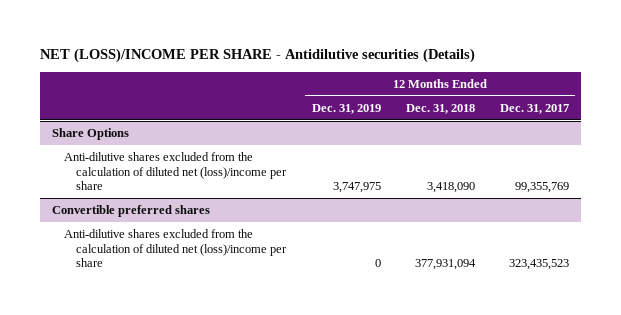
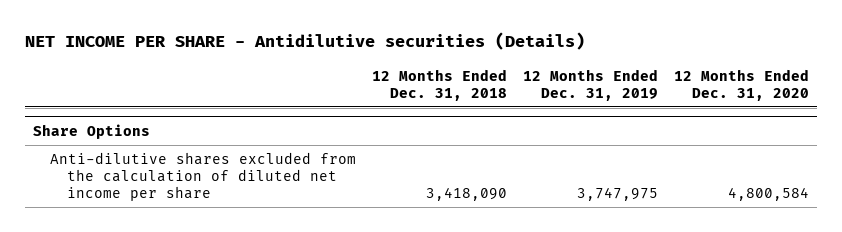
[39,48,475,64] NET (LOSS)/INCOME PER SHARE - Antidilutive securities (Details) -> [25,32,586,51] NET INCOME PER SHARE - Antidilutive securities (Details)
[499,103,569,114] Dec. 31, 2017 -> none
none -> [674,68,810,101] 12 Months Ended Dec. 31, 2020
[52,205,211,218] Convertible preferred shares -> none
[64,229,288,268] Anti-dilutive shares excluded from the calculation of diluted net (loss)/income per share -> none
[64,152,288,191] Anti-dilutive shares excluded from the calculation of diluted net (loss)/income per share -> [50,152,357,202] Anti-dilutive shares excluded from the calculation of diluted net income per share

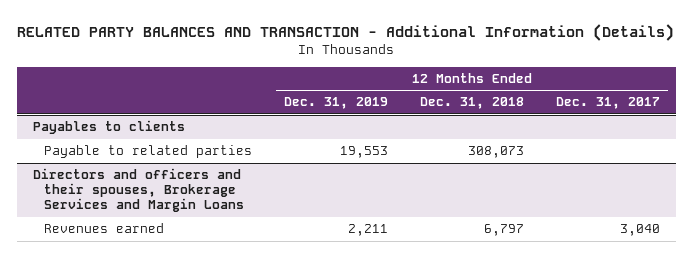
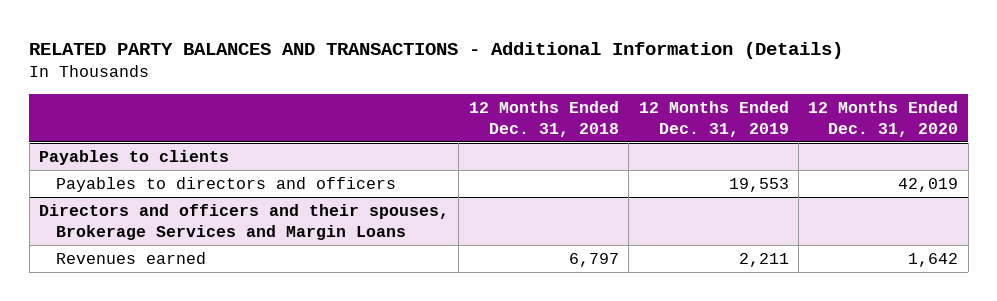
[17,23,675,41] RELATED PARTY BALANCES AND TRANSACTION - Additional Information (Details) -> [29,41,844,59] RELATED PARTY BALANCES AND TRANSACTIONS - Additional Information (Details)
[555,97,660,110] Dec. 31, 2017 -> none
none -> [808,100,959,137] 12 Months Ended Dec. 31, 2020
[43,145,252,159] Payable to related parties -> none
none -> [56,176,397,192] Payables to directors and officers

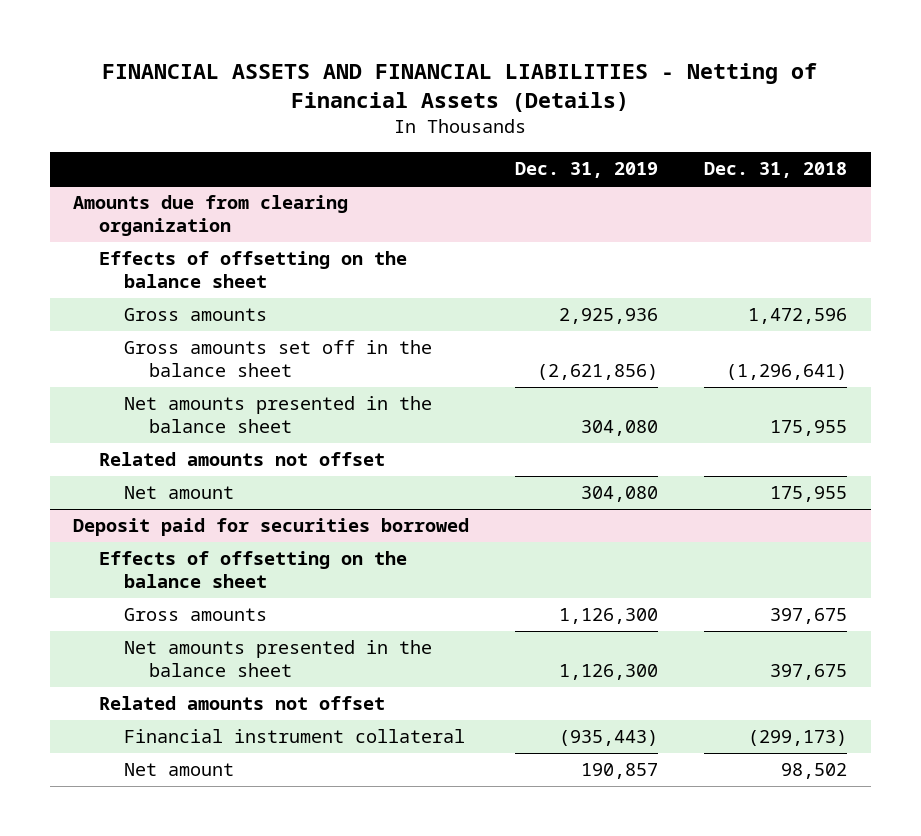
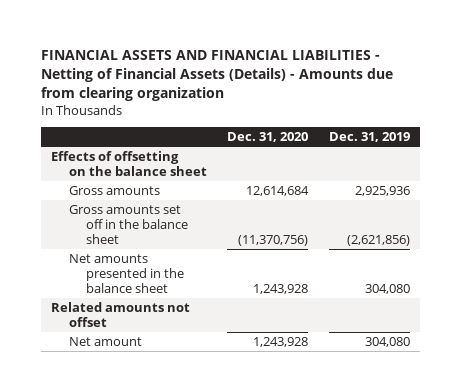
[102,63,818,112] FINANCIAL ASSETS AND FINANCIAL LIABILITIES - Netting of Financial Assets (Details) -> [40,49,393,102] FINANCIAL ASSETS AND FINANCIAL LIABILITIES - Netting of Financial Assets (Details) - Amounts due from clearing organization
[704,162,848,179] Dec. 31, 2018 -> none
none -> [227,131,309,142] Dec. 31, 2020
[73,195,349,237] Amounts due from clearing organization -> none
[73,518,470,537] Deposit paid for securities borrowed -> none
[98,551,407,589] Effects of offsetting on the balance sheet -> none
[123,608,267,622] Gross amounts -> none
[123,640,432,678] Net amounts presented in the balance sheet -> none
[98,696,385,711] Related amounts not offset -> none
[123,729,465,744] Financial instrument collateral -> none
[123,763,234,777] Net amount -> none

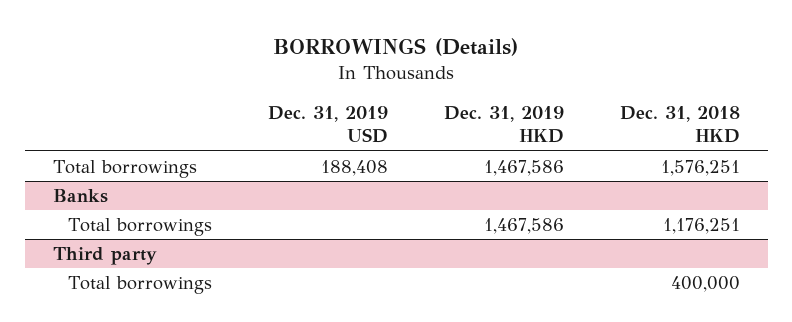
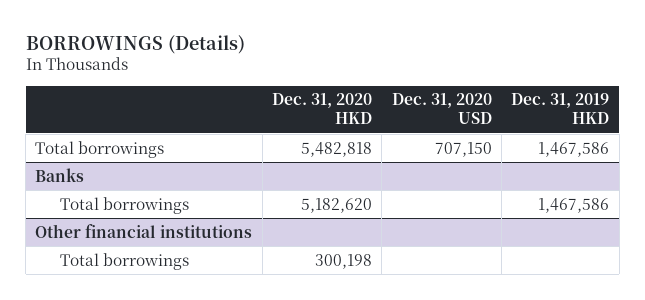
[267,105,388,144] Dec. 31, 2019 USD -> none
[619,105,740,144] Dec. 31, 2018 HKD -> none
none -> [271,93,372,125] Dec. 31, 2020 HKD
none -> [391,93,492,125] Dec. 31, 2020 USD
[52,247,157,266] Third party -> [35,223,253,238] Other financial institutions

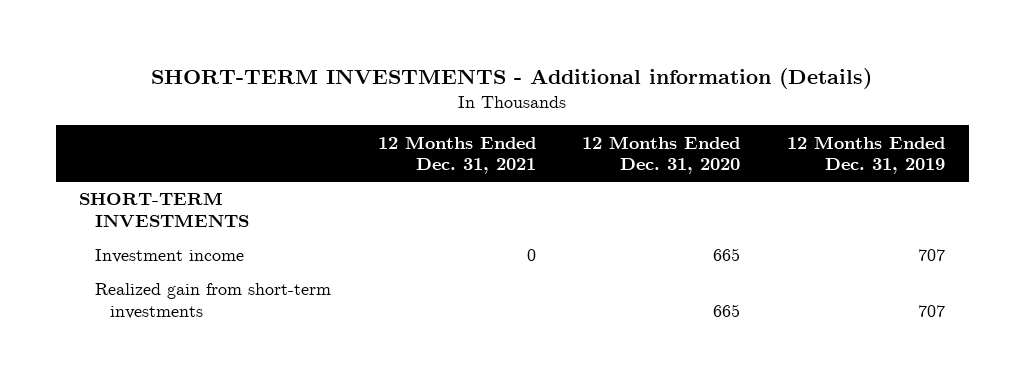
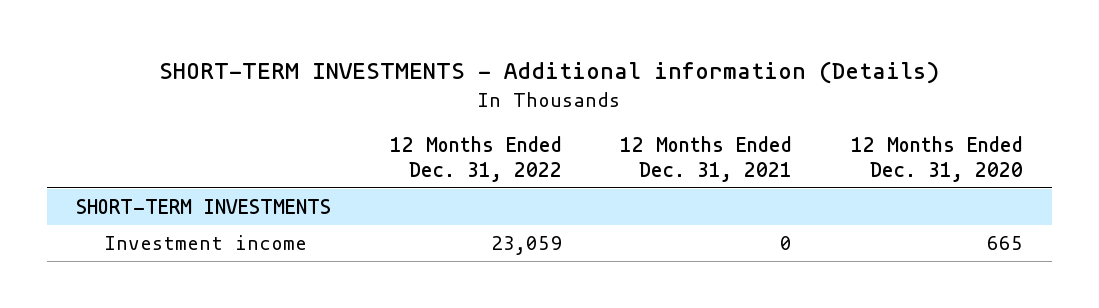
[787,135,946,175] 12 Months Ended Dec. 31, 2019 -> none
none -> [389,136,562,182] 12 Months Ended Dec. 31, 2022
[94,283,331,319] Realized gain from short-term investments -> none

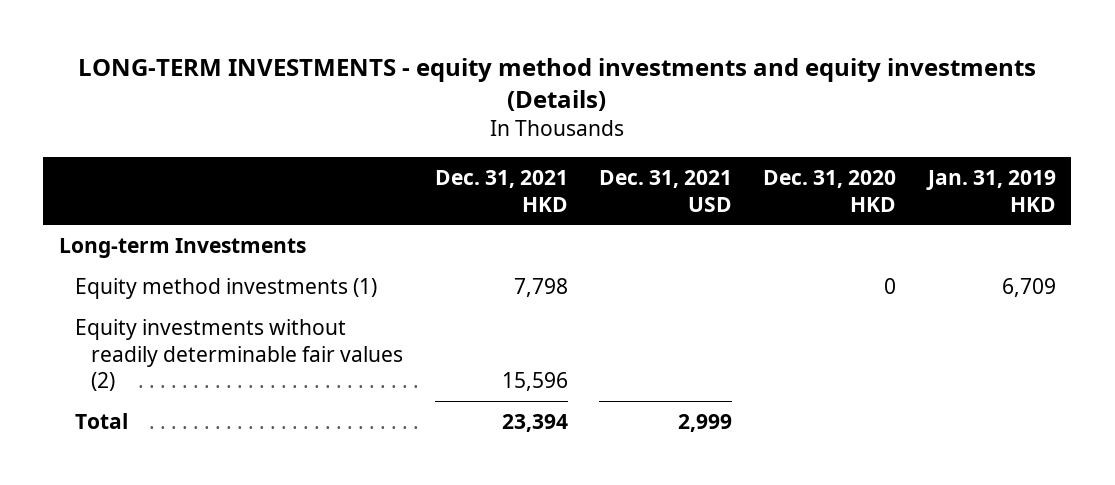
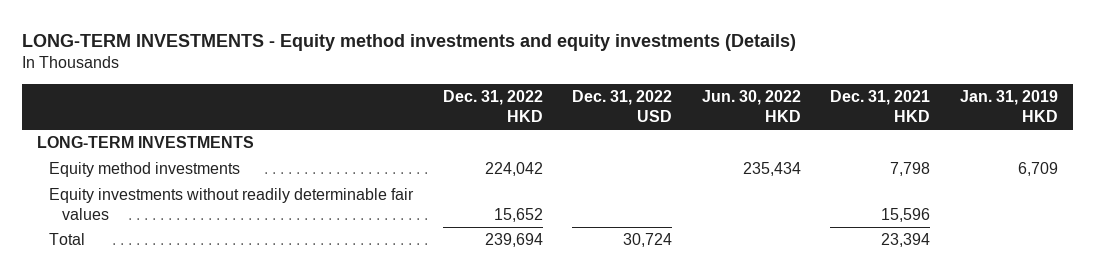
[78,57,1037,112] LONG-TERM INVESTMENTS - equity method investments and equity investments (Details) -> [22,33,797,51] LONG-TERM INVESTMENTS - Equity method investments and equity investments (Details)
[598,169,732,212] Dec. 31, 2021 USD -> none
[763,169,897,212] Dec. 31, 2020 HKD -> none
none -> [442,90,543,122] Dec. 31, 2022 HKD
none -> [572,90,673,122] Dec. 31, 2022 USD
none -> [701,90,801,122] Jun. 30, 2022 HKD
[59,237,307,258] Long-term Investments -> [36,136,254,149] LONG-TERM INVESTMENTS
[75,277,378,299] Equity method investments (1) -> [49,162,241,178] Equity method investments
[75,318,404,392] Equity investments without readily determinable fair values (2) -> [49,188,415,220] Equity investments without readily determinable fair values

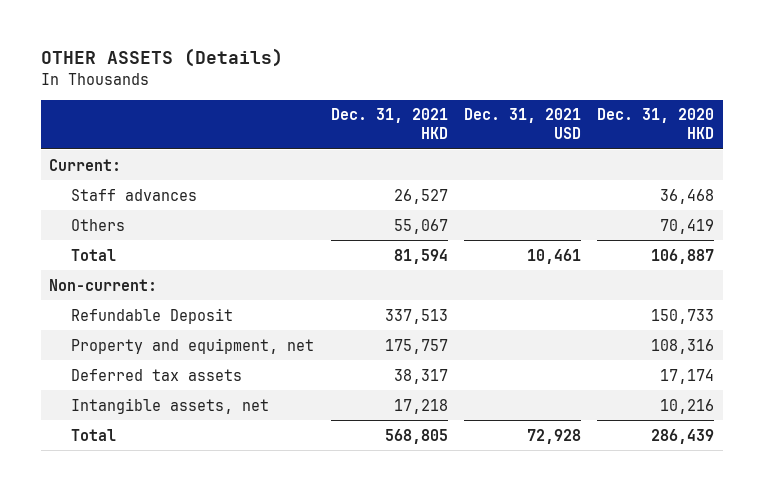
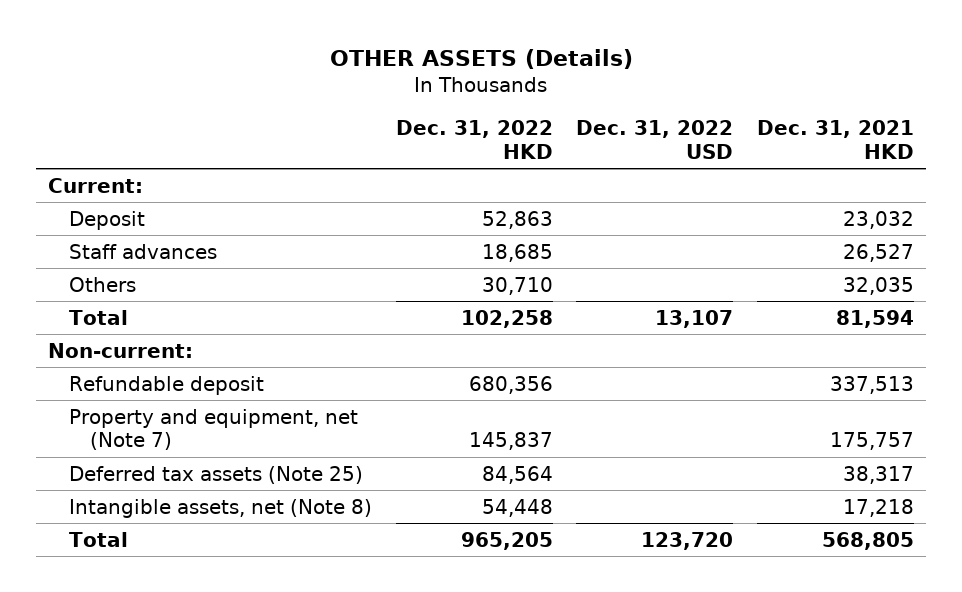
[464,108,582,140] Dec. 31, 2021 USD -> none
[597,108,715,140] Dec. 31, 2020 HKD -> none
none -> [395,120,553,159] Dec. 31, 2022 HKD
none -> [576,120,734,159] Dec. 31, 2022 USD
none -> [68,210,145,230] Deposit
[393,218,448,234] 55,067 -> [842,276,914,295] 32,035
[71,307,234,324] Refundable Deposit -> [68,375,264,395] Refundable deposit
[71,337,315,354] Property and equipment, net -> [68,408,358,451] Property and equipment, net (Note 7)
[71,368,243,381] Deferred tax assets -> [68,465,363,484] Deferred tax assets (Note 25)
[71,397,270,414] Intangible assets, net -> [68,498,372,518] Intangible assets, net (Note 8)

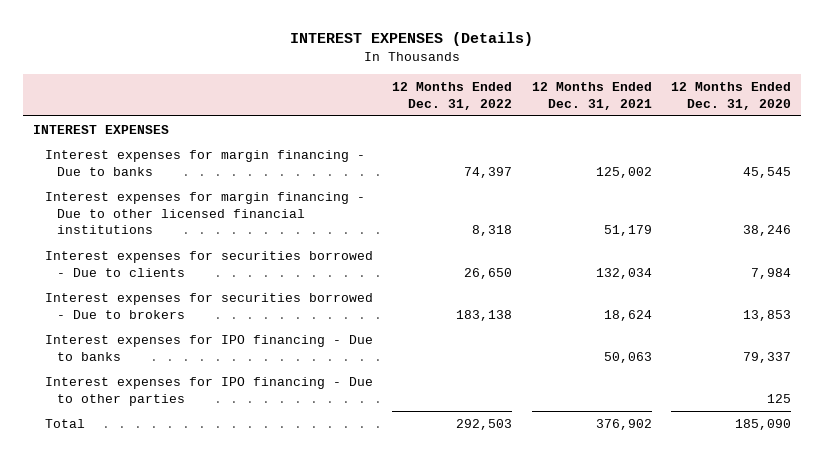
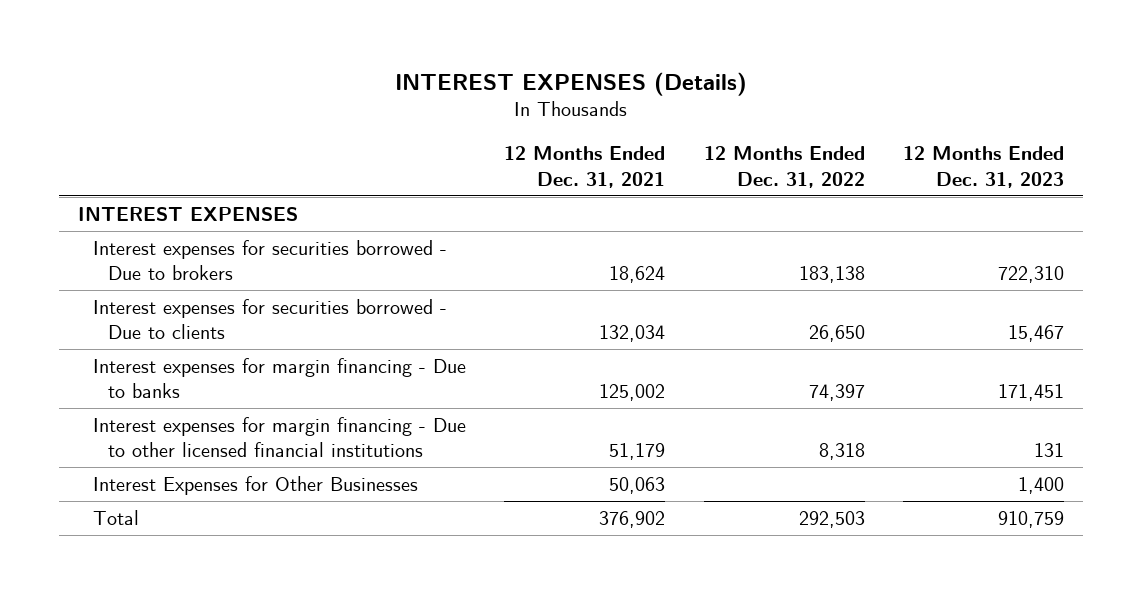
[671,81,792,110] 12 Months Ended Dec. 31, 2020 -> none
none -> [902,146,1064,188] 12 Months Ended Dec. 31, 2023
[44,292,373,319] Interest expenses for securities borrowed - Due to brokers -> [92,240,447,281] Interest expenses for securities borrowed - Due to brokers
[44,250,373,277] Interest expenses for securities borrowed - Due to clients -> [92,299,447,340] Interest expenses for securities borrowed - Due to clients
[44,376,373,406] Interest expenses for IPO financing - Due to other parties -> none
[44,334,373,361] Interest expenses for IPO financing - Due to banks -> [92,476,418,496] Interest Expenses for Other Businesses

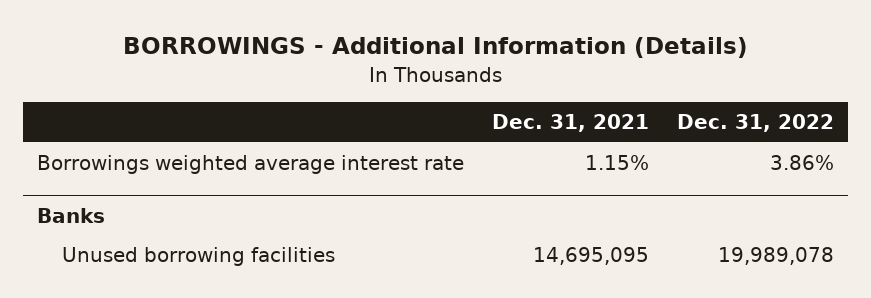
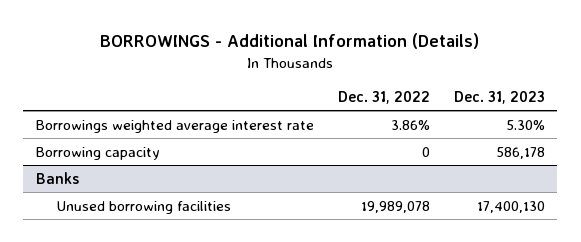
[492,114,650,133] Dec. 31, 2021 -> none
none -> [454,90,546,104] Dec. 31, 2023
none -> [35,146,160,160] Borrowing capacity

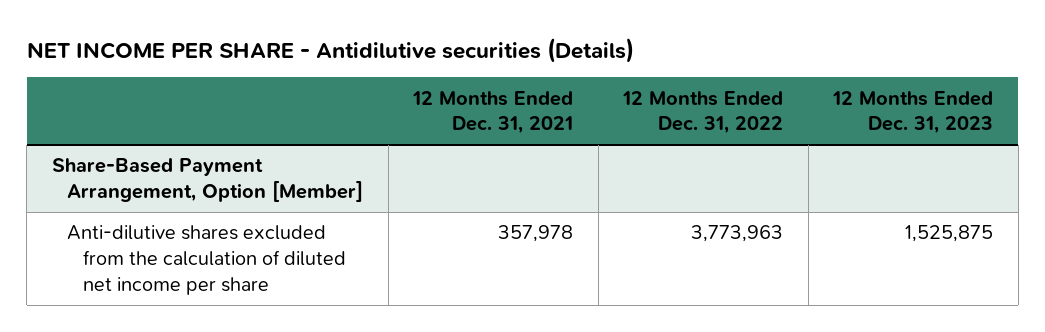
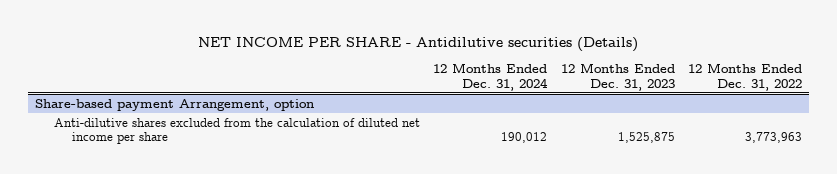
[412,90,574,135] 12 Months Ended Dec. 31, 2021 -> none
none -> [433,63,549,91] 12 Months Ended Dec. 31, 2024
[51,158,364,203] Share-Based Payment Arrangement, Option [Member] -> [34,98,314,111] Share-based payment Arrangement, option

